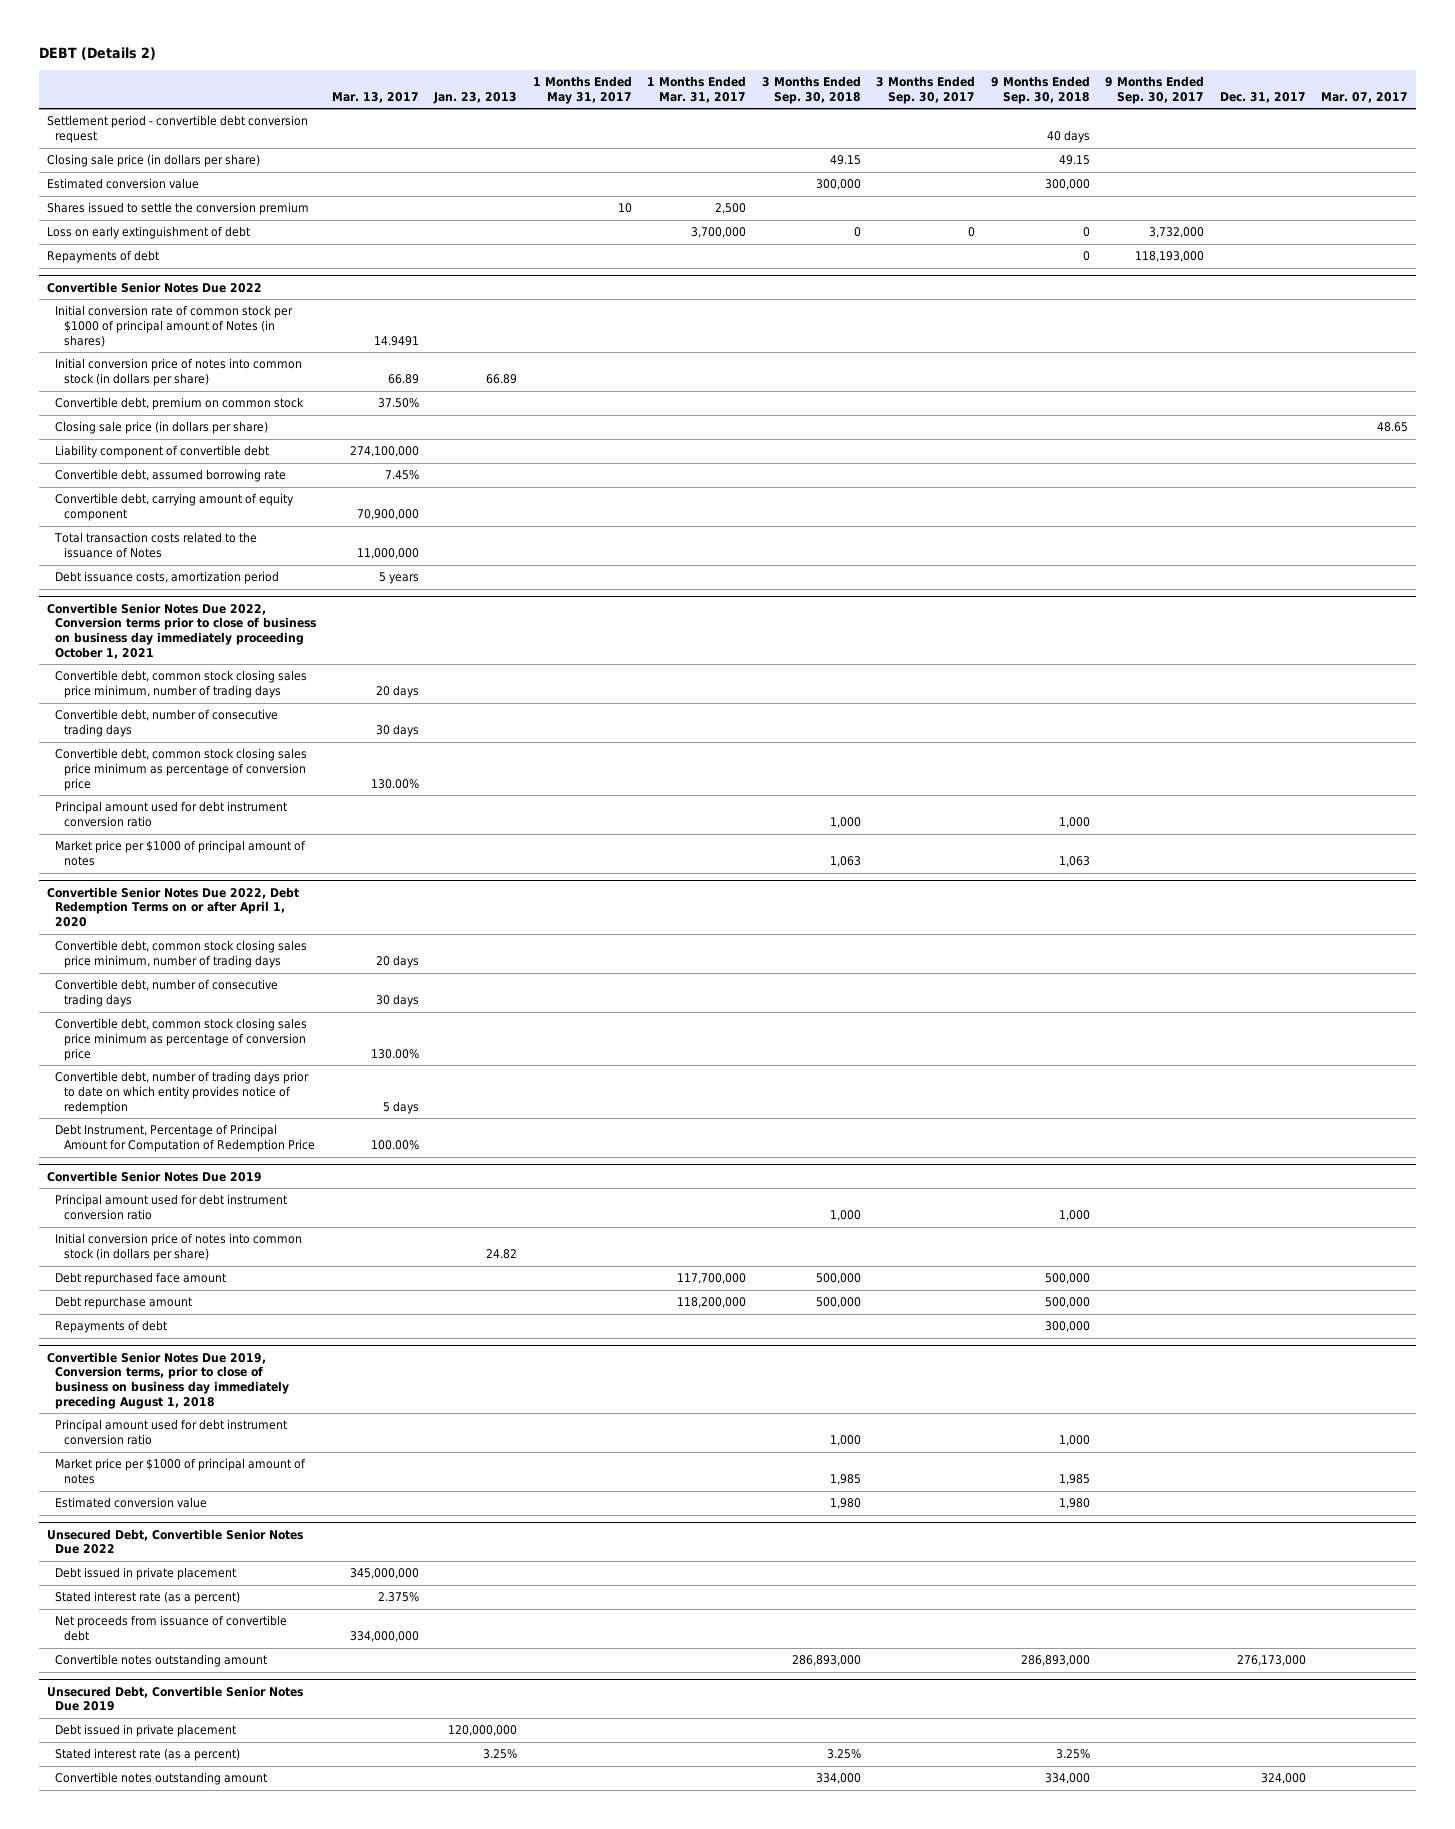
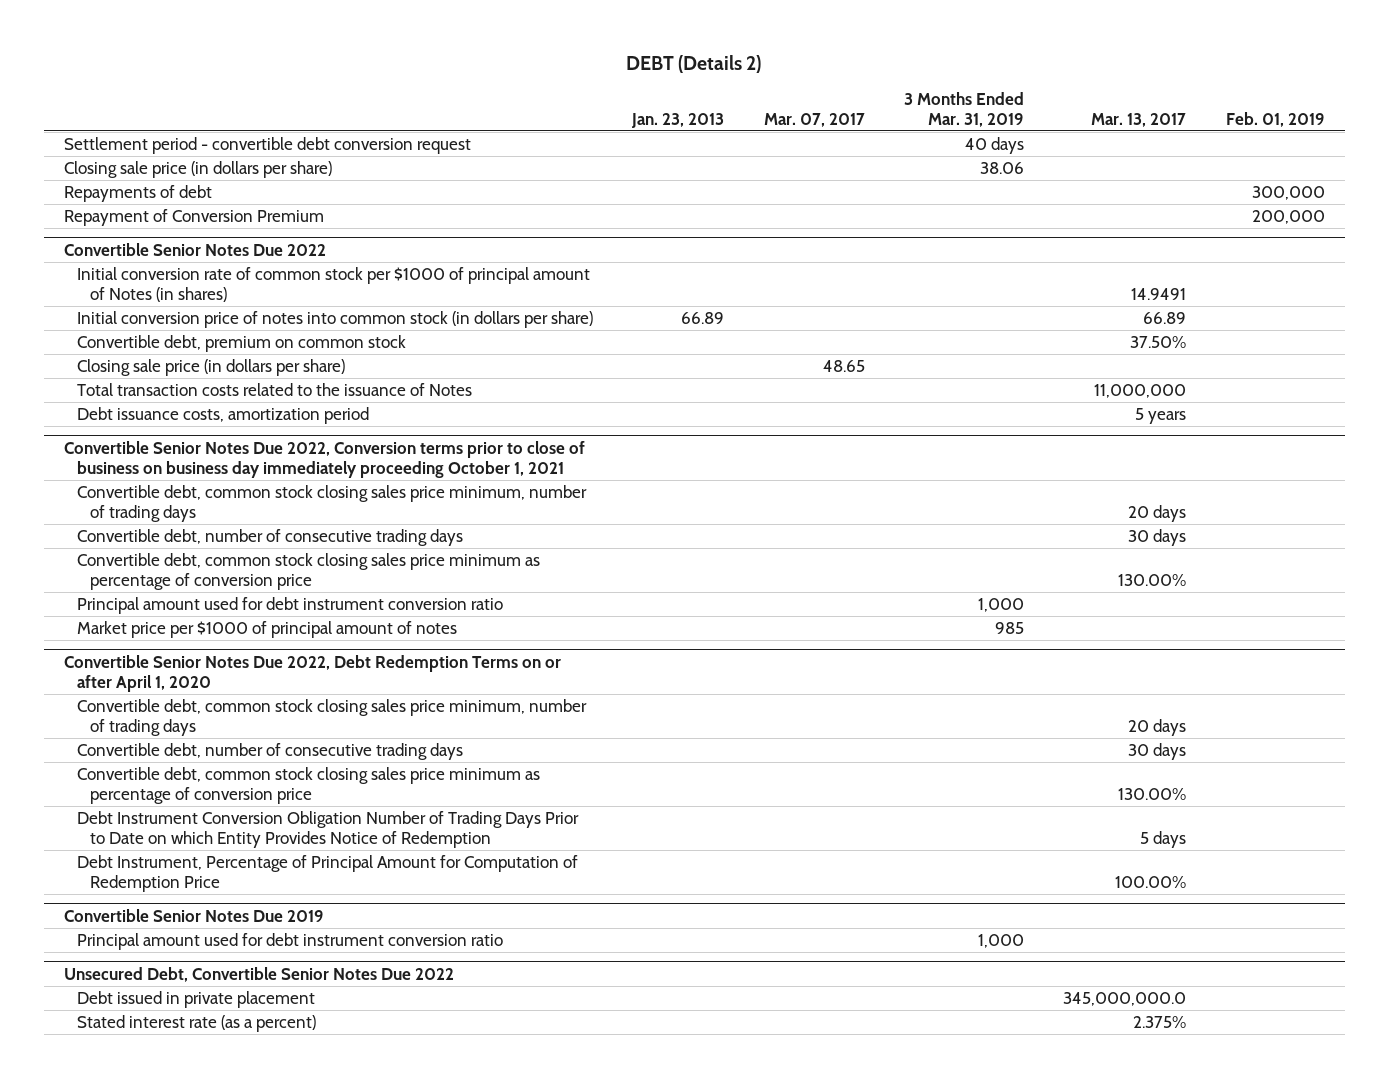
[532,75,632,104] 1 Months Ended May 31, 2017 -> none
[647,75,747,103] 1 Months Ended Mar. 31, 2017 -> none
[761,75,861,104] 3 Months Ended Sep. 30, 2018 -> none
[876,75,976,104] 3 Months Ended Sep. 30, 2017 -> none
[990,75,1090,104] 9 Months Ended Sep. 30, 2018 -> none
[1105,75,1205,104] 9 Months Ended Sep. 30, 2017 -> none
[1219,91,1306,103] Dec. 31, 2017 -> none
none -> [904,91,1025,127] 3 Months Ended Mar. 31, 2019
none -> [1225,111,1325,127] Feb. 01, 2019
[46,178,199,190] Estimated conversion value -> none
[46,202,309,216] Shares issued to settle the conversion premium -> none
[46,226,250,240] Loss on early extinguishment of debt -> none
none -> [63,209,324,227] Repayment of Conversion Premium
[55,445,270,459] Liability component of convertible debt -> none
[55,469,287,483] Convertible debt, assumed borrowing rate -> none
[55,493,295,522] Convertible debt, carrying amount of equity component -> none
[55,1071,310,1114] Convertible debt, number of trading days prior to date on which entity provides notice of redemption -> [76,811,579,848] Debt Instrument Conversion Obligation Number of Trading Days Prior to Date on which Entity Provides Notice of Redemption
[55,1233,303,1262] Initial conversion price of notes into common stock (in dollars per share) -> none
[55,1272,227,1286] Debt repurchased face amount -> none
[55,1296,193,1310] Debt repurchase amount -> none
[55,1320,168,1334] Repayments of debt -> none
[46,1351,290,1409] Convertible Senior Notes Due 2019, Conversion terms, prior to close of business on business day immediately preceding August 1, 2018 -> none
[55,1419,288,1446] Principal amount used for debt instrument conversion ratio -> none
[55,1458,307,1485] Market price per $1000 of principal amount of notes -> none
[55,1497,208,1509] Estimated conversion value -> none
[349,1568,419,1580] 345,000,000 -> [1063,992,1187,1007] 345,000,000.0
[55,1615,288,1642] Net proceeds from issuance of convertible debt -> none
[55,1654,268,1668] Convertible notes outstanding amount -> none
[46,1685,303,1712] Unsecured Debt, Convertible Senior Notes Due 2019 -> none
[55,1724,237,1738] Debt issued in private placement -> none
[55,1748,241,1762] Stated interest rate (as a percent) -> none
[55,1772,268,1786] Convertible notes outstanding amount -> none

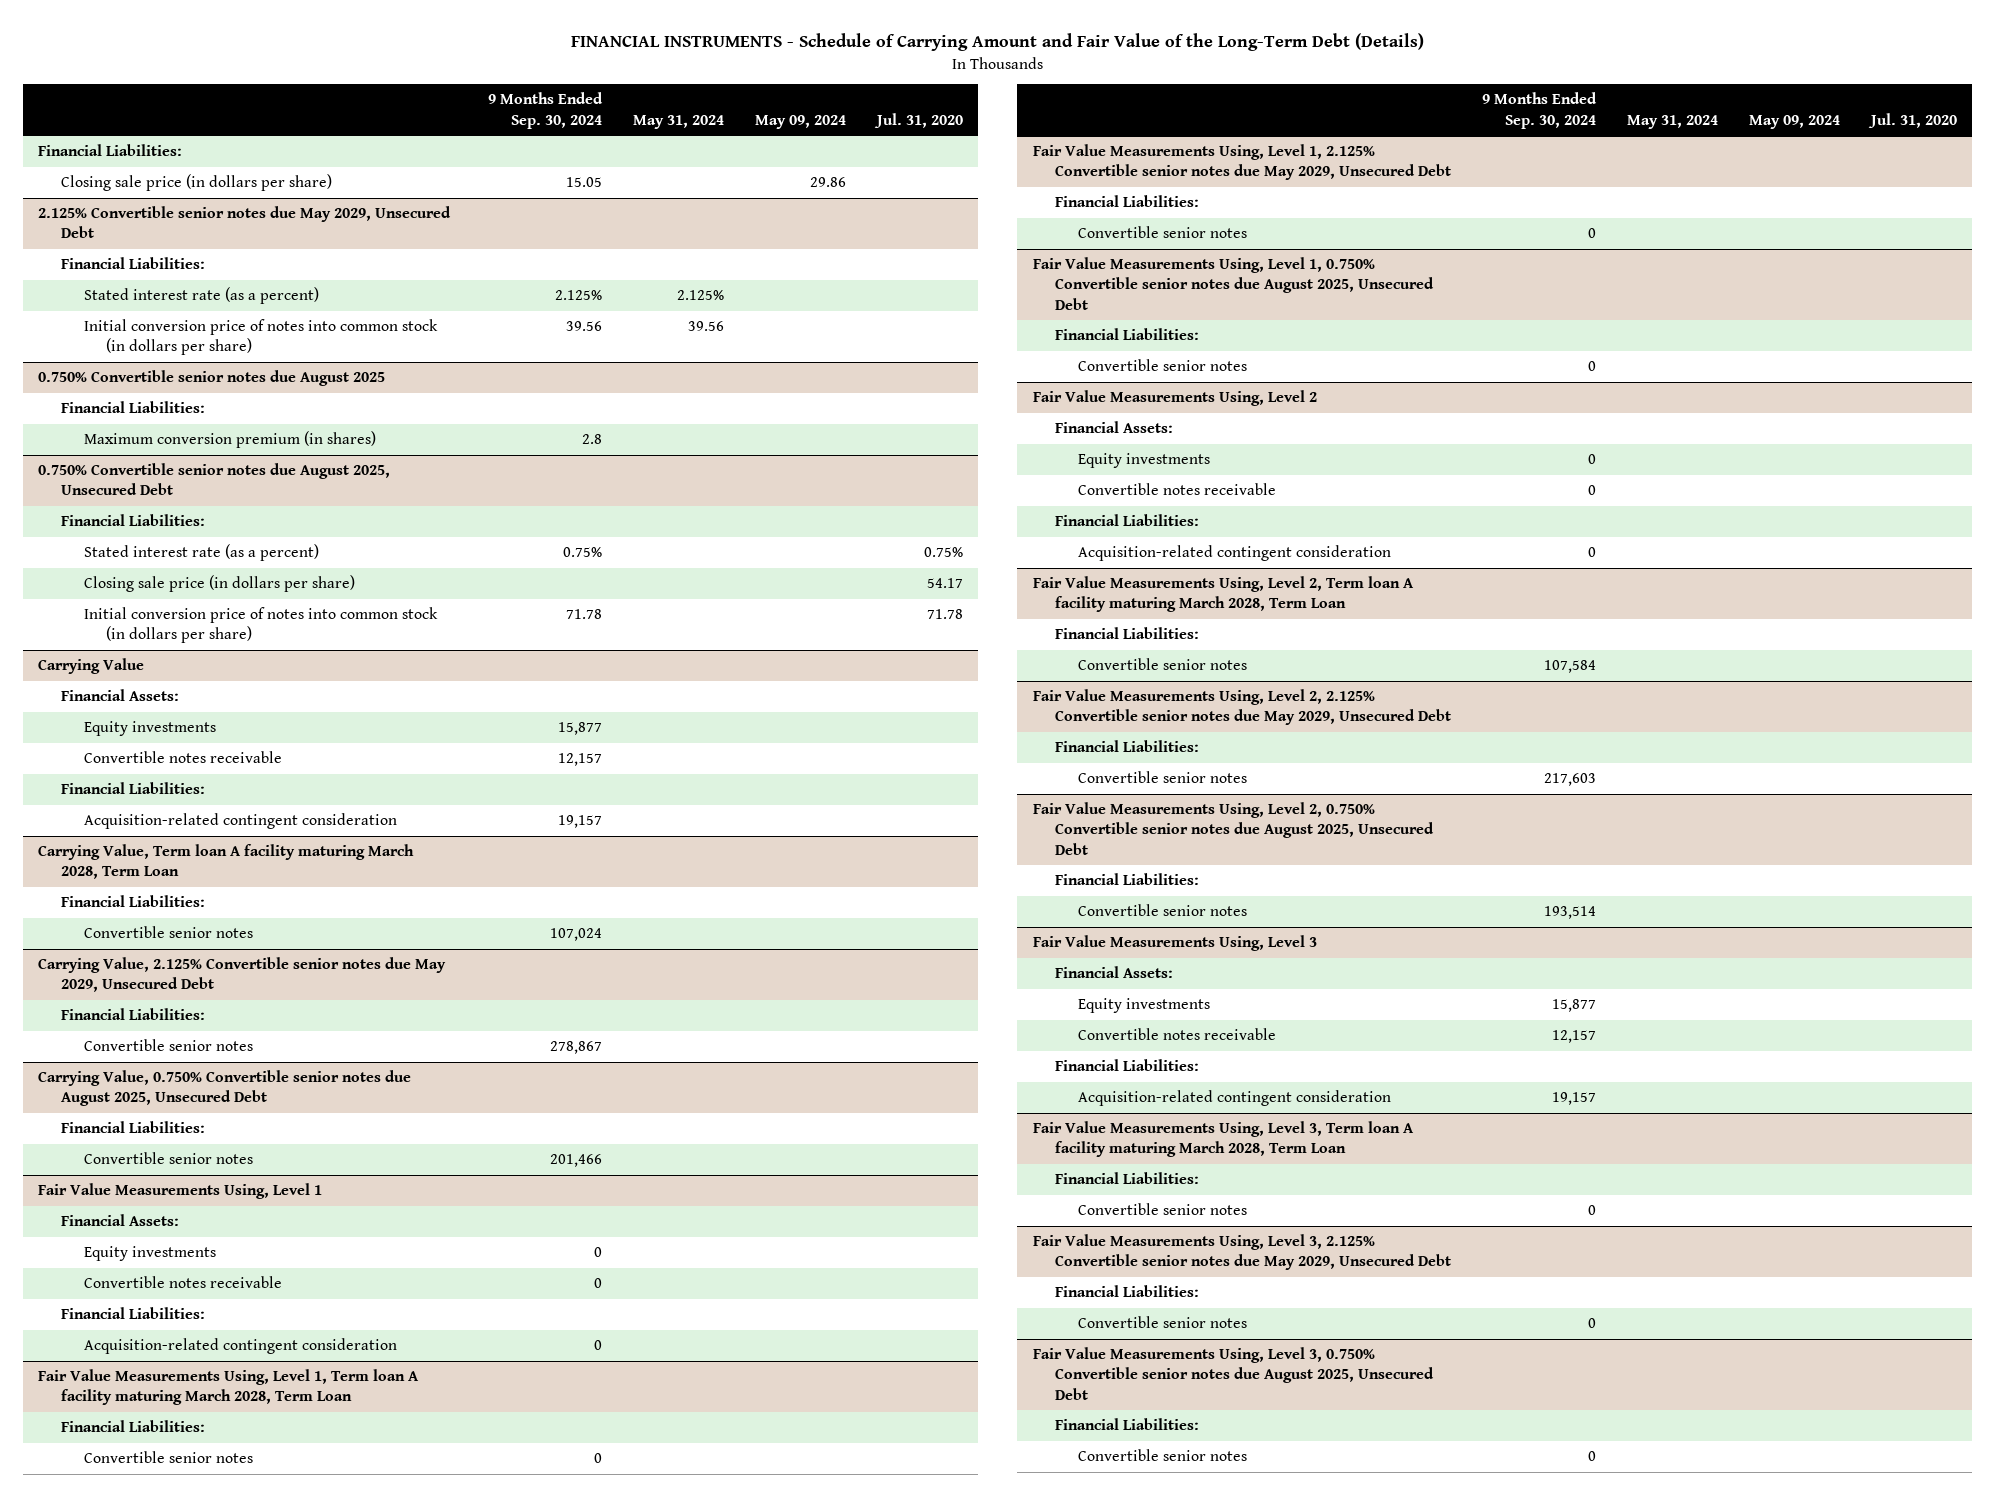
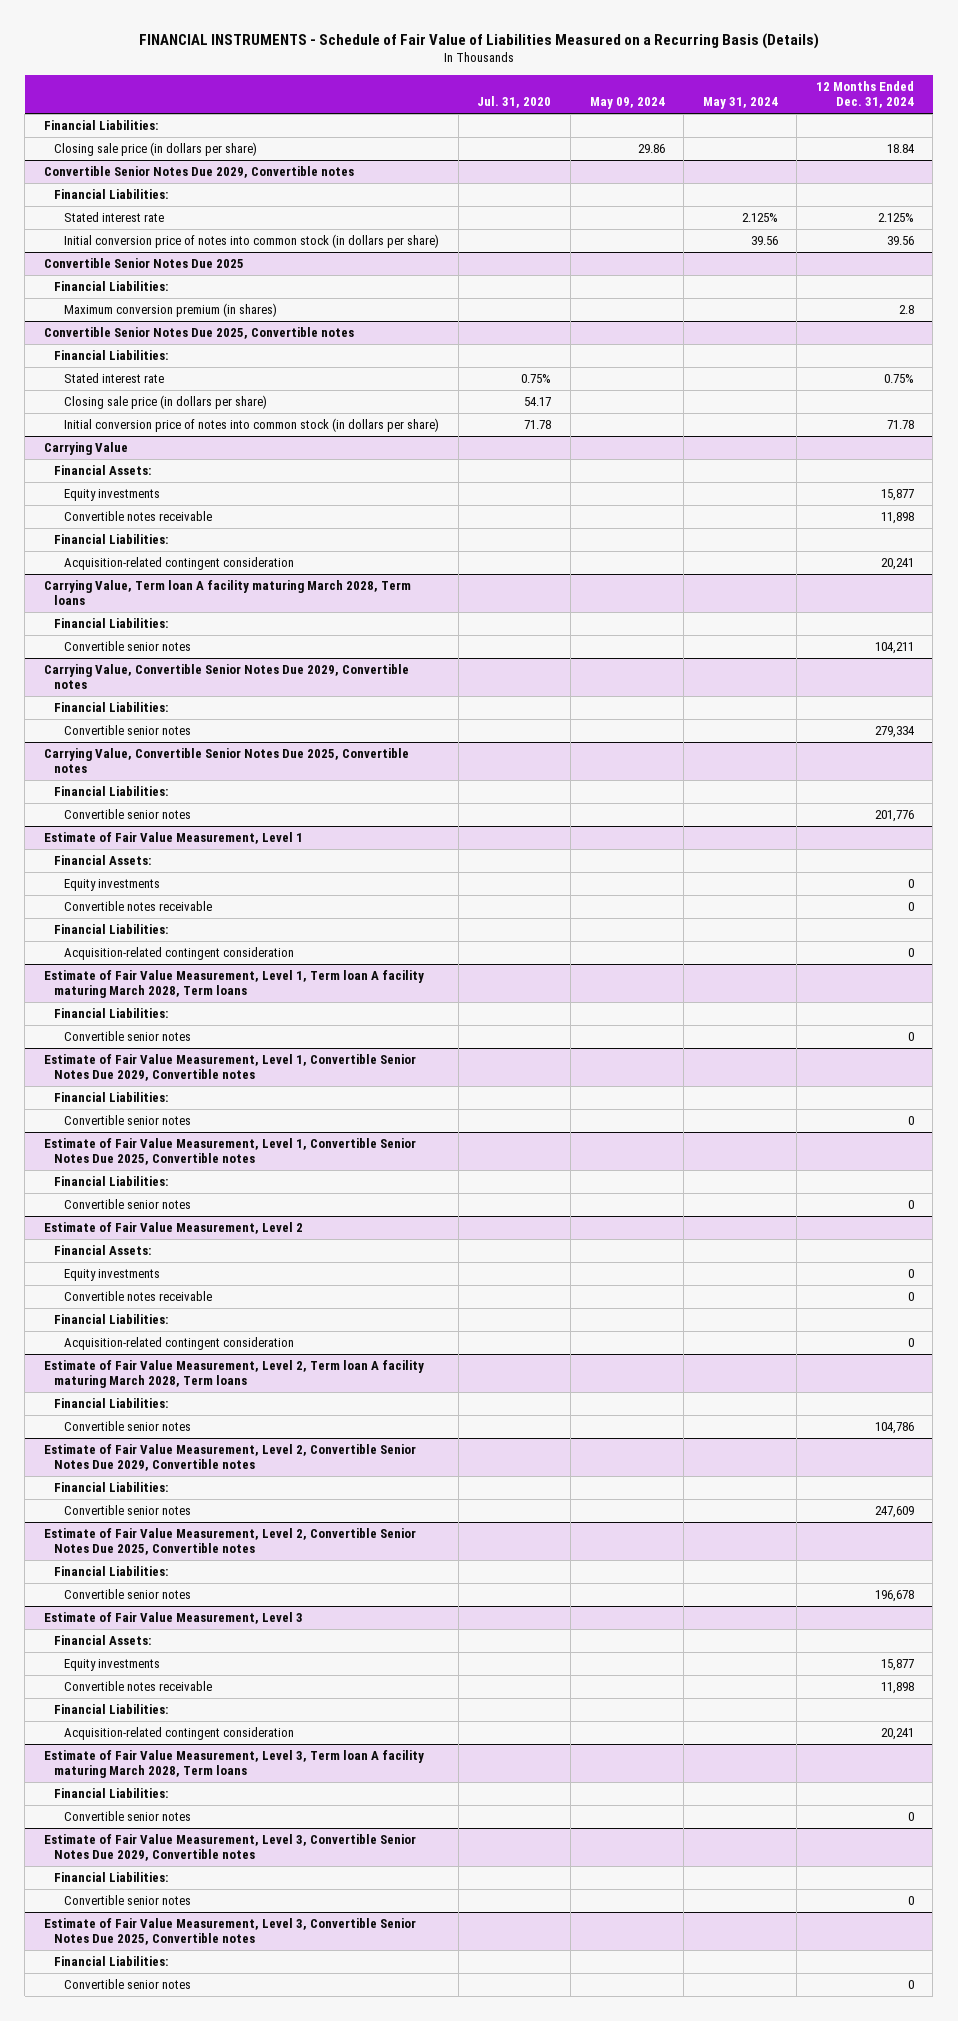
[570,33,1424,52] FINANCIAL INSTRUMENTS - Schedule of Carrying Amount and Fair Value of the Long-Term Debt (Details) -> [138,32,819,49] FINANCIAL INSTRUMENTS - Schedule of Fair Value of Liabilities Measured on a Recurring Basis (Details)
[487,92,603,129] 9 Months Ended Sep. 30, 2024 -> none
none -> [815,81,914,108] 12 Months Ended Dec. 31, 2024
[38,206,452,239] 2.125% Convertible senior notes due May 2029, Unsecured Debt -> [43,166,354,179] Convertible Senior Notes Due 2029, Convertible notes
[83,287,319,305] Stated interest rate (as a percent) -> [64,212,165,223] Stated interest rate
[38,370,386,387] 0.750% Convertible senior notes due August 2025 -> [43,258,244,269] Convertible Senior Notes Due 2025
[38,463,391,496] 0.750% Convertible senior notes due August 2025, Unsecured Debt -> [43,327,354,340] Convertible Senior Notes Due 2025, Convertible notes
[83,544,319,562] Stated interest rate (as a percent) -> [64,373,165,384] Stated interest rate
[38,844,415,880] Carrying Value, Term loan A facility maturing March 2028, Term Loan -> [43,580,411,606] Carrying Value, Term loan A facility maturing March 2028, Term loans
[38,957,447,993] Carrying Value, 2.125% Convertible senior notes due May 2029, Unsecured Debt -> [43,664,409,690] Carrying Value, Convertible Senior Notes Due 2029, Convertible notes
[38,1070,412,1107] Carrying Value, 0.750% Convertible senior notes due August 2025, Unsecured Debt -> [43,748,409,774] Carrying Value, Convertible Senior Notes Due 2025, Convertible notes
[38,1183,323,1200] Fair Value Measurements Using, Level 1 -> [43,832,303,845] Estimate of Fair Value Measurement, Level 1
[38,1369,420,1406] Fair Value Measurements Using, Level 1, Term loan A facility maturing March 2028, Term Loan -> [43,970,424,999] Estimate of Fair Value Measurement, Level 1, Term loan A facility maturing March 2028, Term loans
[1032,144,1452,181] Fair Value Measurements Using, Level 1, 2.125% Convertible senior notes due May 2029, Unsecured Debt -> [43,1054,416,1082] Estimate of Fair Value Measurement, Level 1, Convertible Senior Notes Due 2029, Convertible notes
[1032,257,1435,310] Fair Value Measurements Using, Level 1, 0.750% Convertible senior notes due August 2025, Unsecured Debt -> [43,1138,416,1166] Estimate of Fair Value Measurement, Level 1, Convertible Senior Notes Due 2025, Convertible notes
[1032,390,1317,407] Fair Value Measurements Using, Level 2 -> [43,1222,303,1235] Estimate of Fair Value Measurement, Level 2
[1032,576,1414,613] Fair Value Measurements Using, Level 2, Term loan A facility maturing March 2028, Term Loan -> [43,1360,424,1389] Estimate of Fair Value Measurement, Level 2, Term loan A facility maturing March 2028, Term loans
[1032,689,1452,726] Fair Value Measurements Using, Level 2, 2.125% Convertible senior notes due May 2029, Unsecured Debt -> [43,1444,416,1472] Estimate of Fair Value Measurement, Level 2, Convertible Senior Notes Due 2029, Convertible notes
[1032,802,1435,855] Fair Value Measurements Using, Level 2, 0.750% Convertible senior notes due August 2025, Unsecured Debt -> [43,1528,416,1556] Estimate of Fair Value Measurement, Level 2, Convertible Senior Notes Due 2025, Convertible notes
[1032,935,1317,952] Fair Value Measurements Using, Level 3 -> [43,1612,303,1625] Estimate of Fair Value Measurement, Level 3
[1032,1121,1414,1158] Fair Value Measurements Using, Level 3, Term loan A facility maturing March 2028, Term Loan -> [43,1750,424,1779] Estimate of Fair Value Measurement, Level 3, Term loan A facility maturing March 2028, Term loans
[1032,1234,1452,1271] Fair Value Measurements Using, Level 3, 2.125% Convertible senior notes due May 2029, Unsecured Debt -> [43,1834,416,1862] Estimate of Fair Value Measurement, Level 3, Convertible Senior Notes Due 2029, Convertible notes
[1032,1347,1435,1400] Fair Value Measurements Using, Level 3, 0.750% Convertible senior notes due August 2025, Unsecured Debt -> [43,1918,416,1946] Estimate of Fair Value Measurement, Level 3, Convertible Senior Notes Due 2025, Convertible notes

